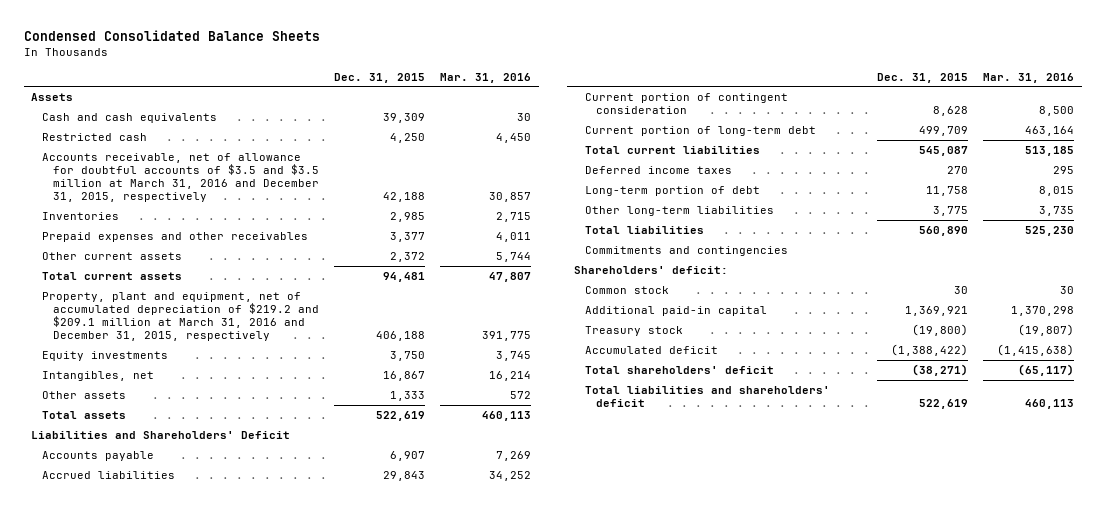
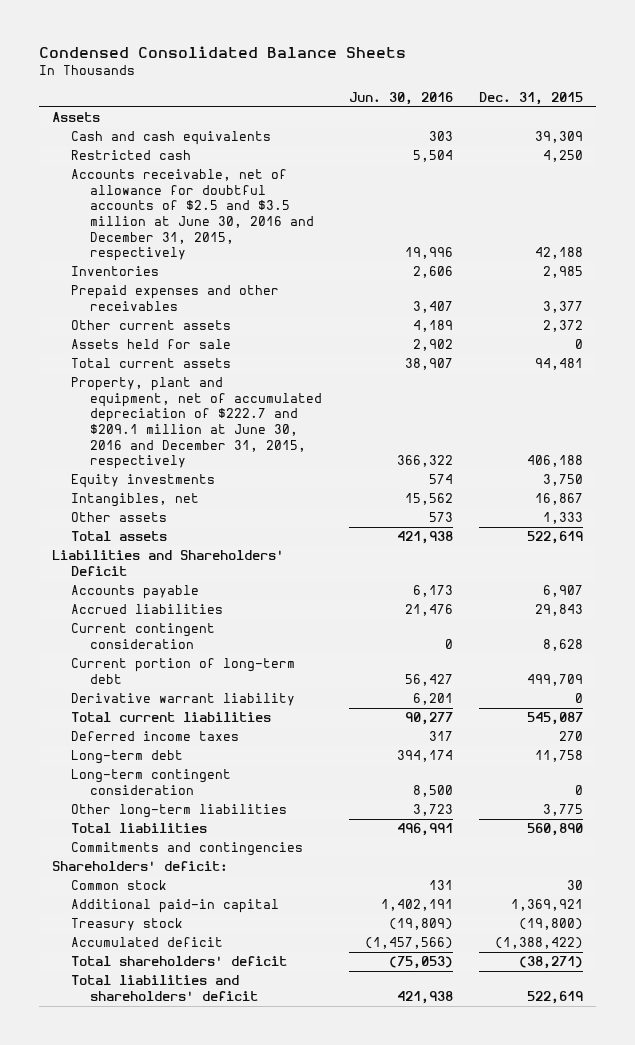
[440,72,532,83] Mar. 31, 2016 -> none
none -> [348,91,453,105] Jun. 30, 2016
[42,152,320,203] Accounts receivable, net of allowance for doubtful accounts of $3.5 and $3.5 million at March 31, 2016 and December 31, 2015, respectively -> [71,169,315,262] Accounts receivable, net of allowance for doubtful accounts of $2.5 and $3.5 million at June 30, 2016 and December 31, 2015, respectively
none -> [71,339,232,350] Assets held for sale
[42,291,320,342] Property, plant and equipment, net of accumulated depreciation of $219.2 and $209.1 million at March 31, 2016 and December 31, 2015, respectively -> [71,377,323,470] Property, plant and equipment, net of accumulated depreciation of $222.7 and $209.1 million at June 30, 2016 and December 31, 2015, respectively
[585,92,789,115] Current portion of contingent consideration -> [71,623,216,649] Current contingent consideration
none -> [71,693,296,707] Derivative warrant liability
[585,185,761,196] Long-term portion of debt -> [71,750,184,765] Long-term debt
none -> [71,769,232,795] Long-term contingent consideration

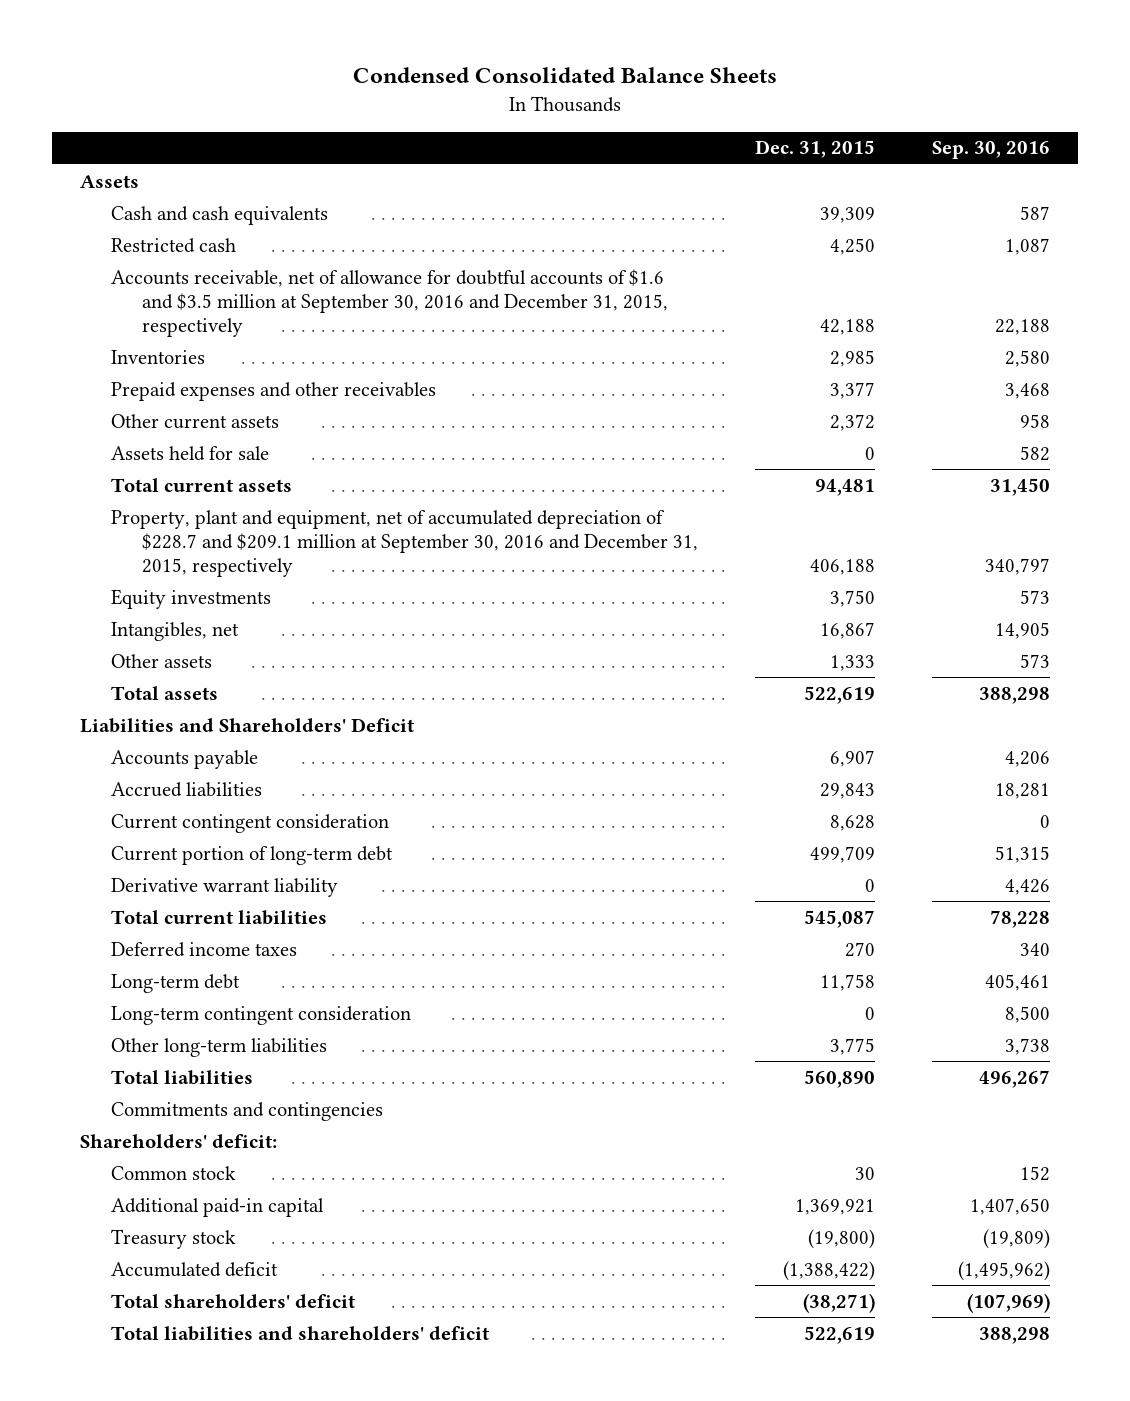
[348,91,453,105] Jun. 30, 2016 -> none
none -> [931,141,1050,160] Sep. 30, 2016
[71,169,315,262] Accounts receivable, net of allowance for doubtful accounts of $2.5 and $3.5 million at June 30, 2016 and December 31, 2015, respectively -> [110,268,668,337] Accounts receivable, net of allowance for doubtful accounts of $1.6 and $3.5 million at September 30, 2016 and December 31, 2015, respectively
[71,377,323,470] Property, plant and equipment, net of accumulated depreciation of $222.7 and $209.1 million at June 30, 2016 and December 31, 2015, respectively -> [110,509,698,577] Property, plant and equipment, net of accumulated depreciation of $228.7 and $209.1 million at September 30, 2016 and December 31, 2015, respectively

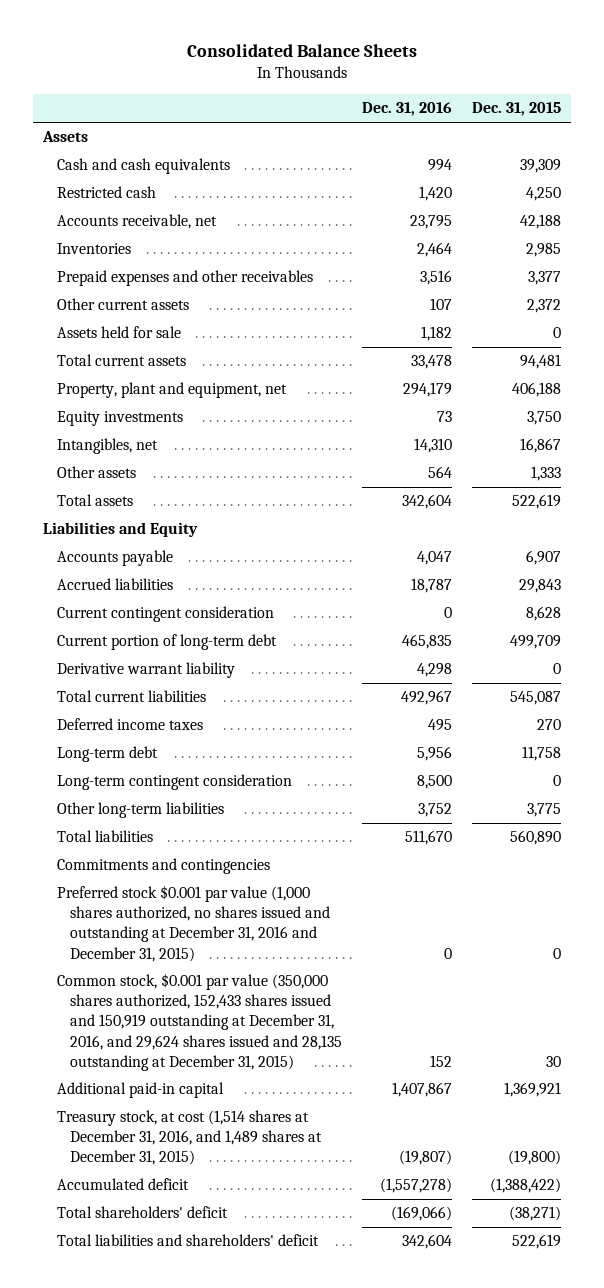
[352,67,777,84] Condensed Consolidated Balance Sheets -> [186,44,417,58] Consolidated Balance Sheets
[931,141,1050,160] Sep. 30, 2016 -> none
none -> [362,102,453,117] Dec. 31, 2016
[110,268,668,337] Accounts receivable, net of allowance for doubtful accounts of $1.6 and $3.5 million at September 30, 2016 and December 31, 2015, respectively -> [56,214,217,230] Accounts receivable, net
[110,509,698,577] Property, plant and equipment, net of accumulated depreciation of $228.7 and $209.1 million at September 30, 2016 and December 31, 2015, respectively -> [56,382,287,399] Property, plant and equipment, net
[80,717,415,733] Liabilities and Shareholders' Deficit -> [42,522,198,538] Liabilities and Equity
[80,1133,278,1148] Shareholders' deficit: -> none
none -> [56,885,331,962] Preferred stock $0.001 par value (1,000 shares authorized, no shares issued and outstanding at December 31, 2016 and December 31, 2015)
[110,1165,236,1180] Common stock -> [56,973,343,1071] Common stock, $0.001 par value (350,000 shares authorized, 152,433 shares issued and 150,919 outstanding at December 31, 2016, and 29,624 shares issued and 28,135 outstanding at December 31, 2015)
[110,1228,236,1249] Treasury stock -> [56,1110,323,1166] Treasury stock, at cost (1,514 shares at December 31, 2016, and 1,489 shares at December 31, 2015)

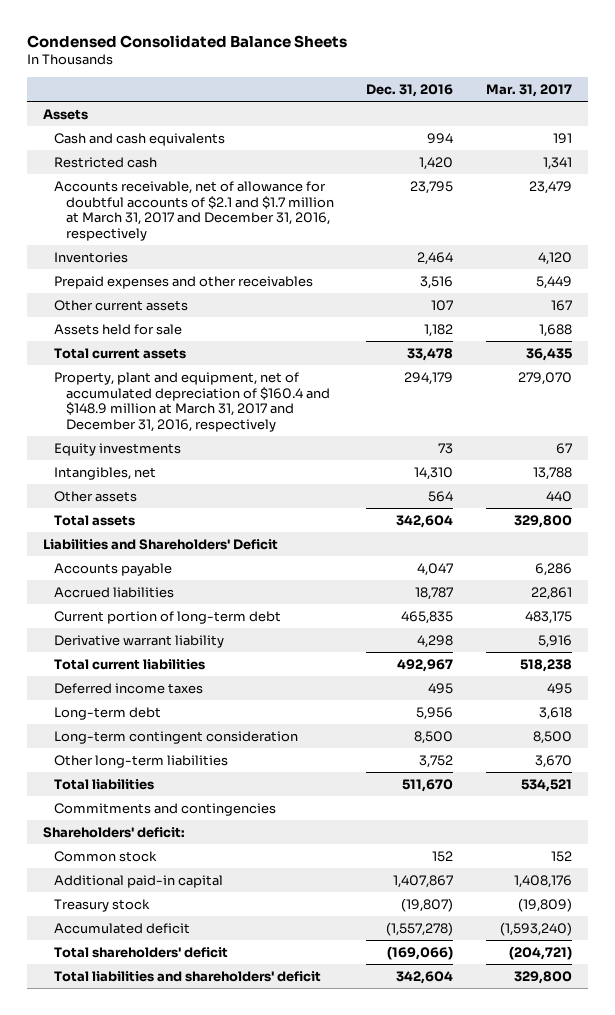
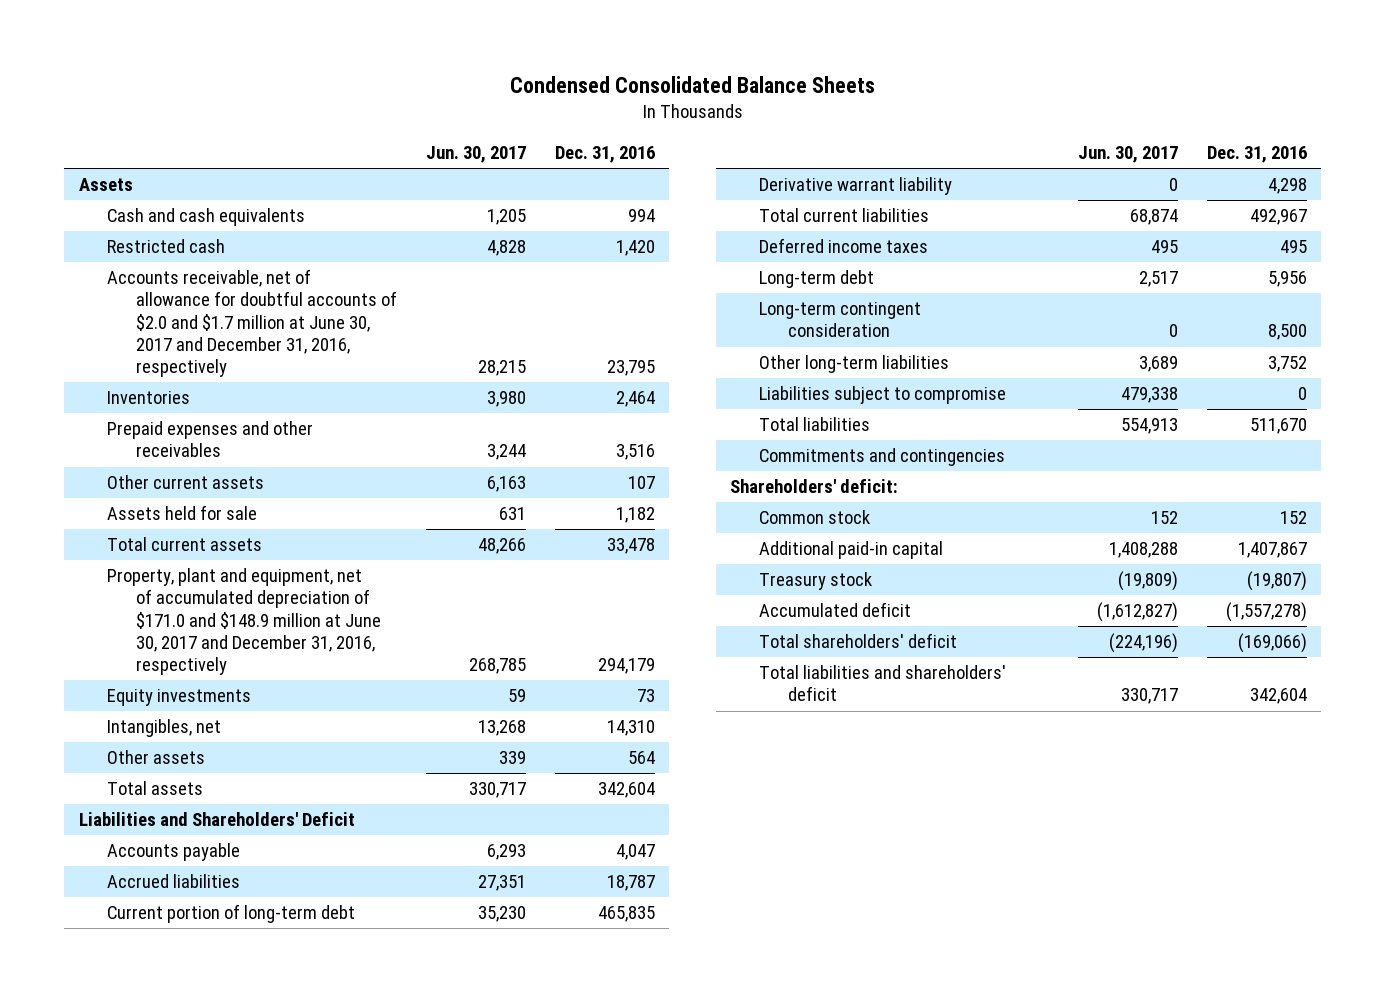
[485,84,572,98] Mar. 31, 2017 -> none
none -> [426,146,527,164] Jun. 30, 2017
[54,180,334,241] Accounts receivable, net of allowance for doubtful accounts of $2.1 and $1.7 million at March 31, 2017 and December 31, 2016, respectively -> [107,269,398,377] Accounts receivable, net of allowance for doubtful accounts of $2.0 and $1.7 million at June 30, 2017 and December 31, 2016, respectively
[54,371,330,432] Property, plant and equipment, net of accumulated depreciation of $160.4 and $148.9 million at March 31, 2017 and December 31, 2016, respectively -> [107,568,382,675] Property, plant and equipment, net of accumulated depreciation of $171.0 and $148.9 million at June 30, 2017 and December 31, 2016, respectively
none -> [759,386,1007,405] Liabilities subject to compromise

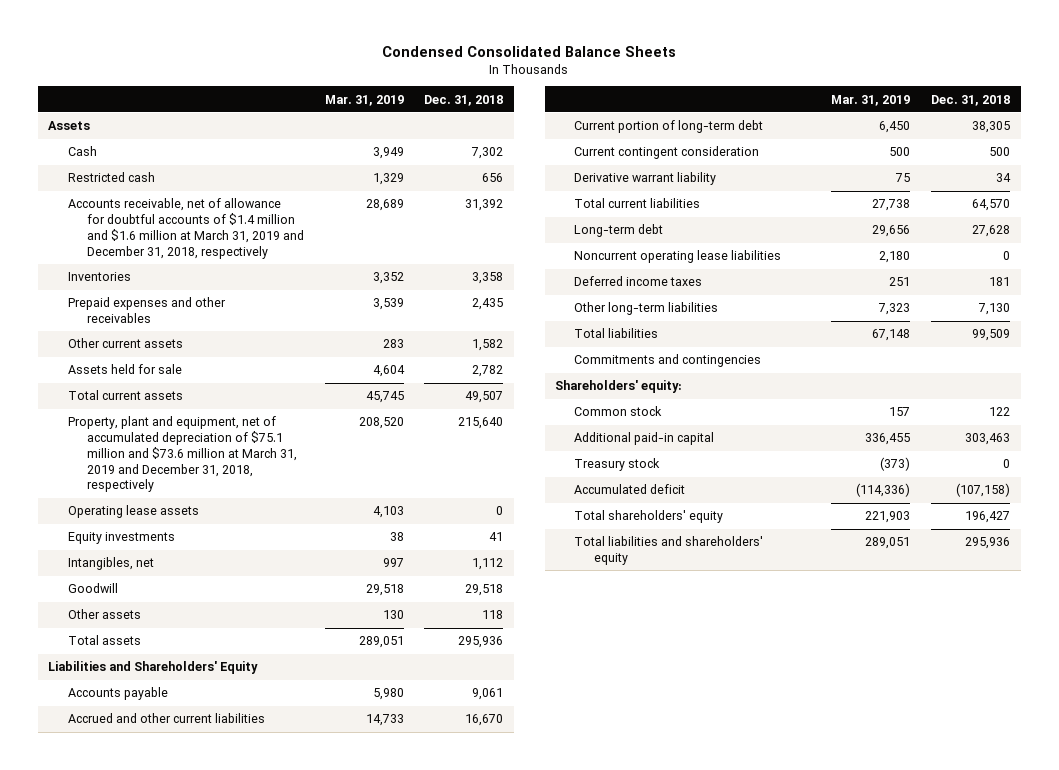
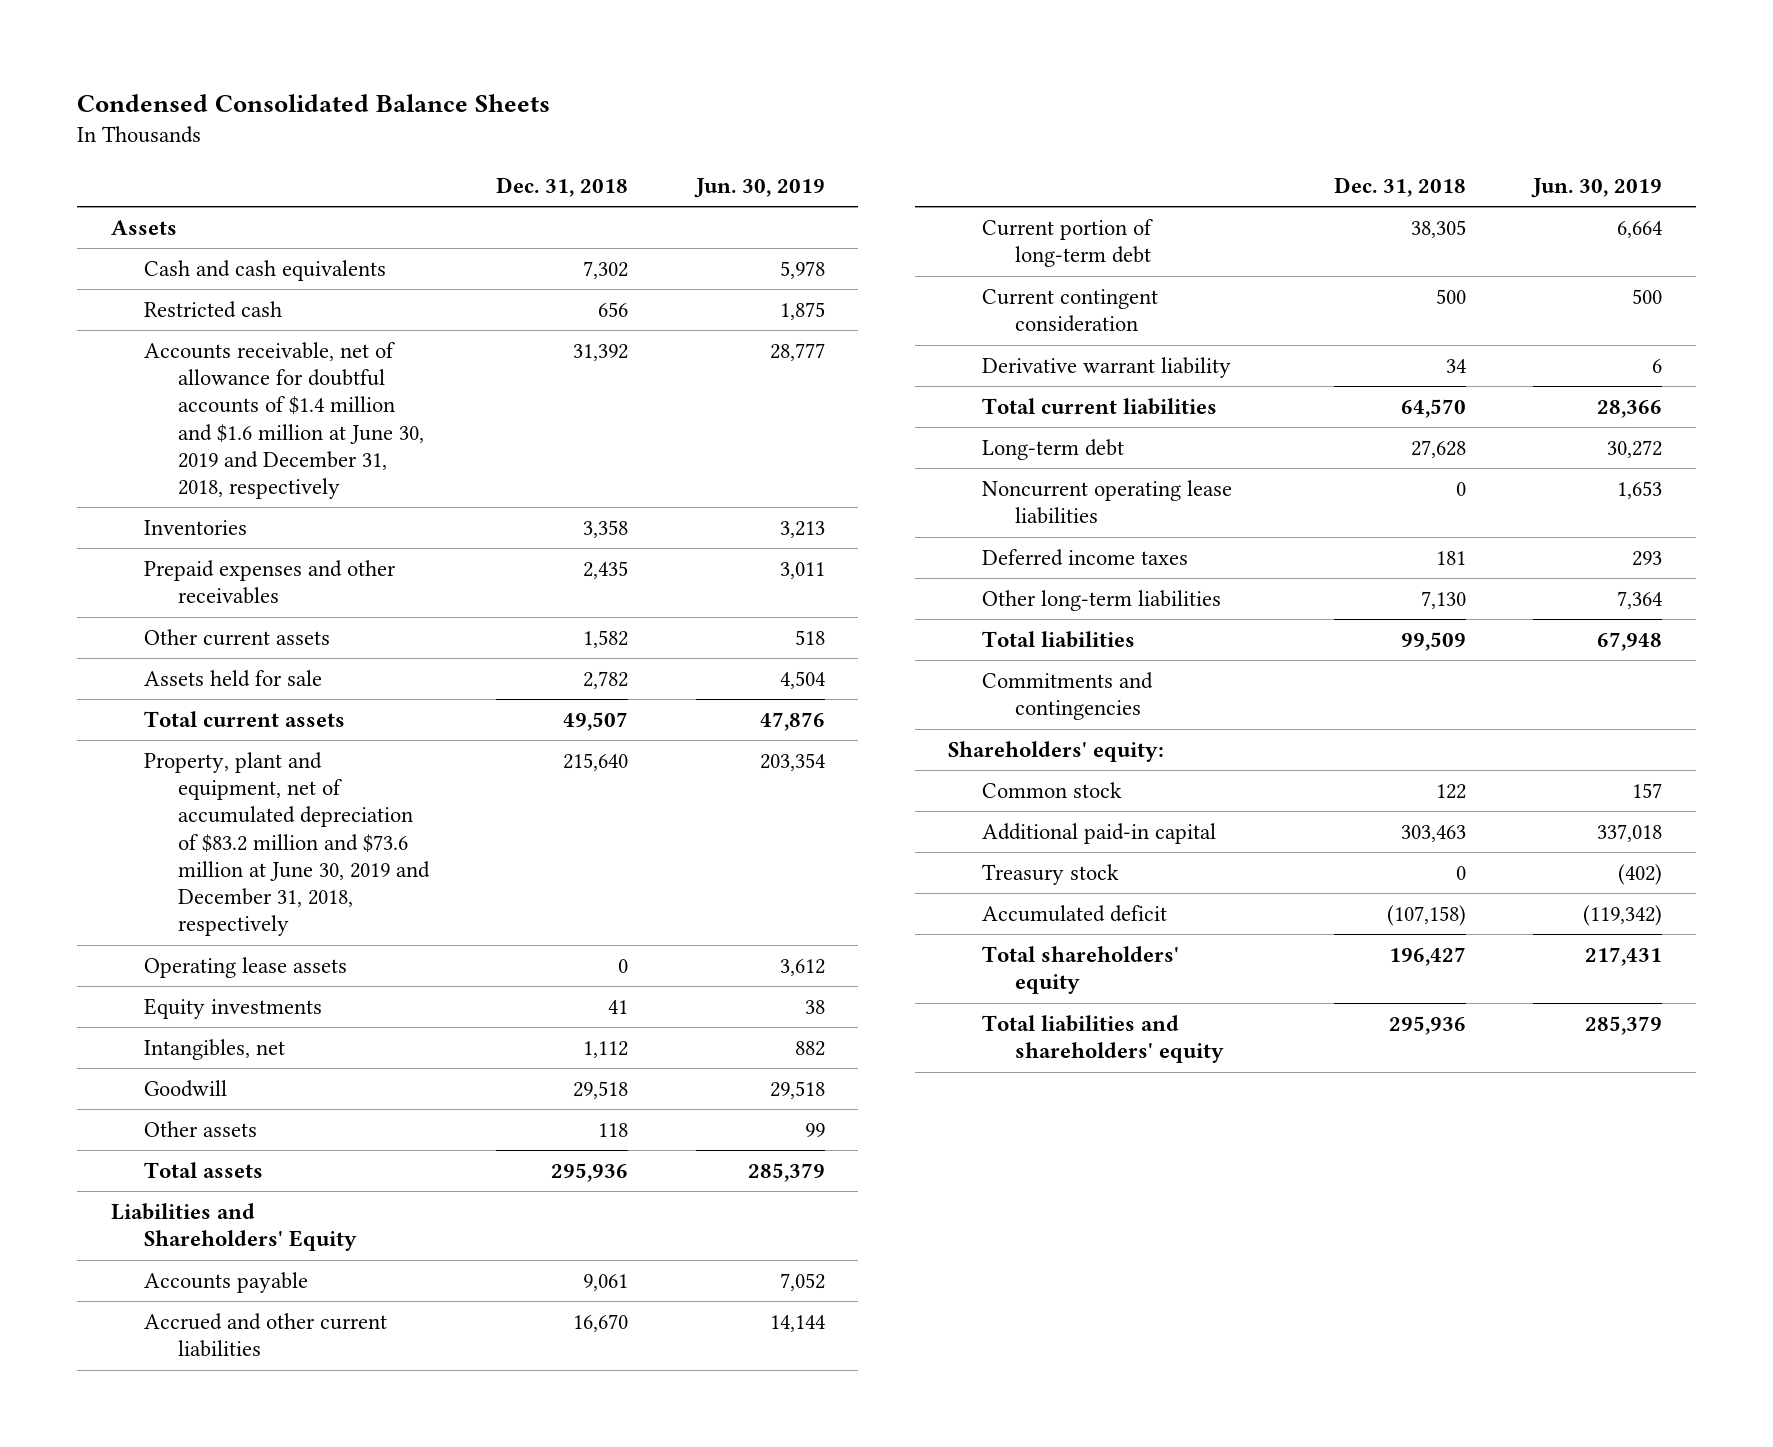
[324,94,404,106] Mar. 31, 2019 -> none
none -> [693,177,825,198] Jun. 30, 2019
[67,146,97,157] Cash -> [144,260,387,282] Cash and cash equivalents
[67,198,304,259] Accounts receivable, net of allowance for doubtful accounts of $1.4 million and $1.6 million at March 31, 2019 and December 31, 2018, respectively -> [144,342,424,500] Accounts receivable, net of allowance for doubtful accounts of $1.4 million and $1.6 million at June 30, 2019 and December 31, 2018, respectively
[67,416,297,493] Property, plant and equipment, net of accumulated depreciation of $75.1 million and $73.6 million at March 31, 2019 and December 31, 2018, respectively -> [144,752,430,937] Property, plant and equipment, net of accumulated depreciation of $83.2 million and $73.6 million at June 30, 2019 and December 31, 2018, respectively

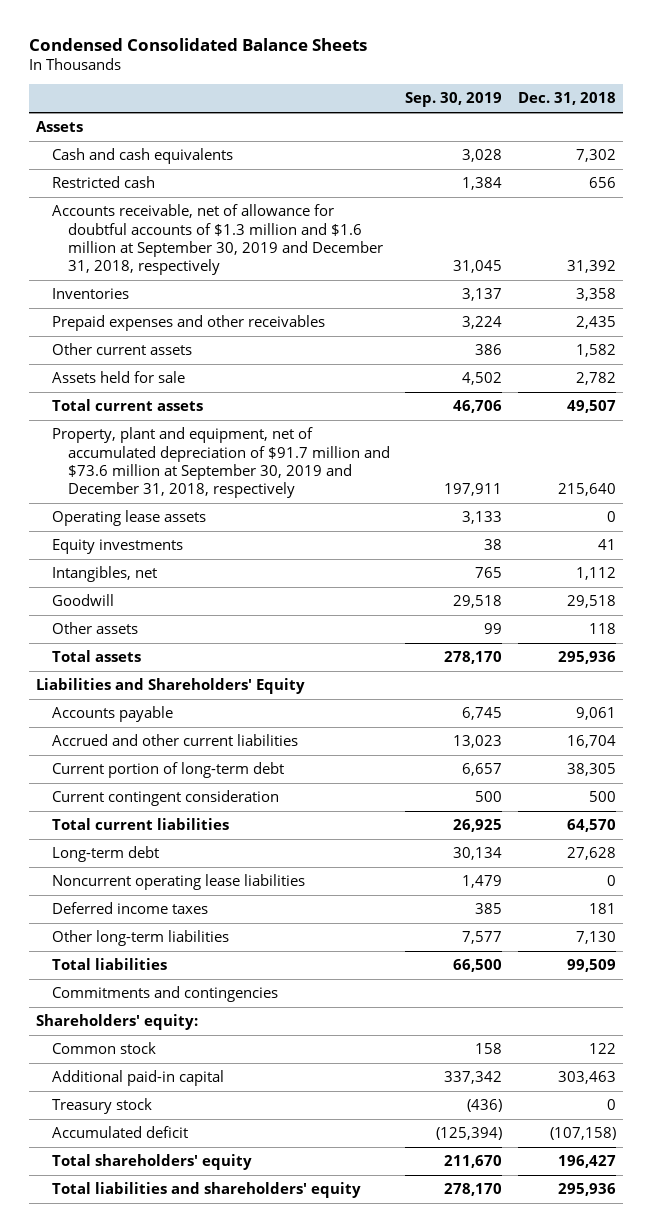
[693,177,825,198] Jun. 30, 2019 -> none
none -> [405,92,503,108] Sep. 30, 2019
[144,342,424,500] Accounts receivable, net of allowance for doubtful accounts of $1.4 million and $1.6 million at June 30, 2019 and December 31, 2018, respectively -> [51,204,383,276] Accounts receivable, net of allowance for doubtful accounts of $1.3 million and $1.6 million at September 30, 2019 and December 31, 2018, respectively
[144,752,430,937] Property, plant and equipment, net of accumulated depreciation of $83.2 million and $73.6 million at June 30, 2019 and December 31, 2018, respectively -> [51,427,390,499] Property, plant and equipment, net of accumulated depreciation of $91.7 million and $73.6 million at September 30, 2019 and December 31, 2018, respectively
[573,1314,629,1333] 16,670 -> [566,735,616,749] 16,704
[981,357,1231,379] Derivative warrant liability -> none

